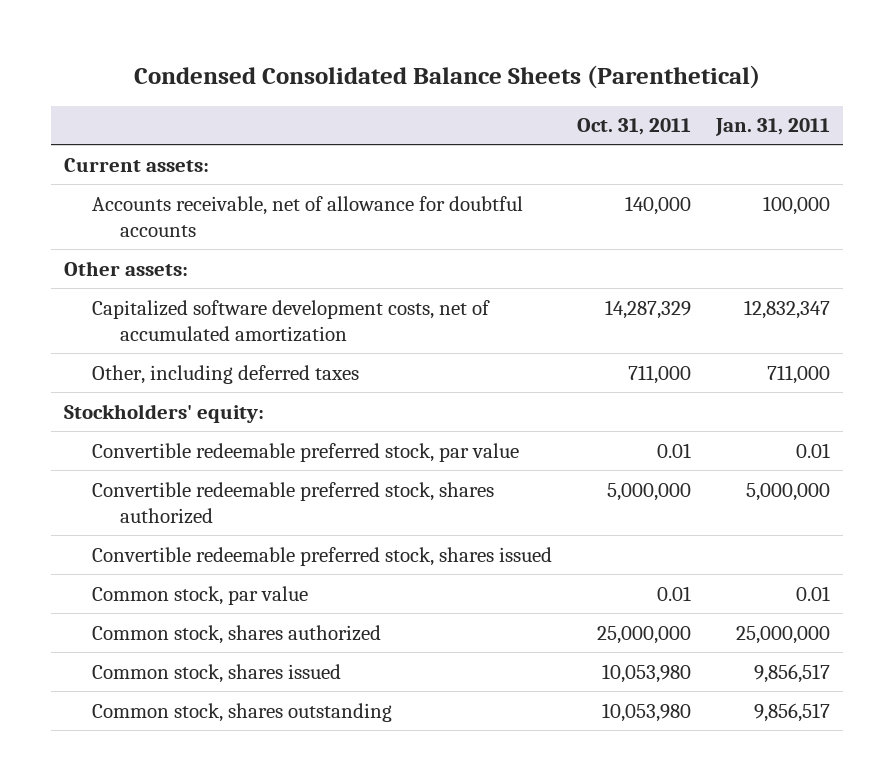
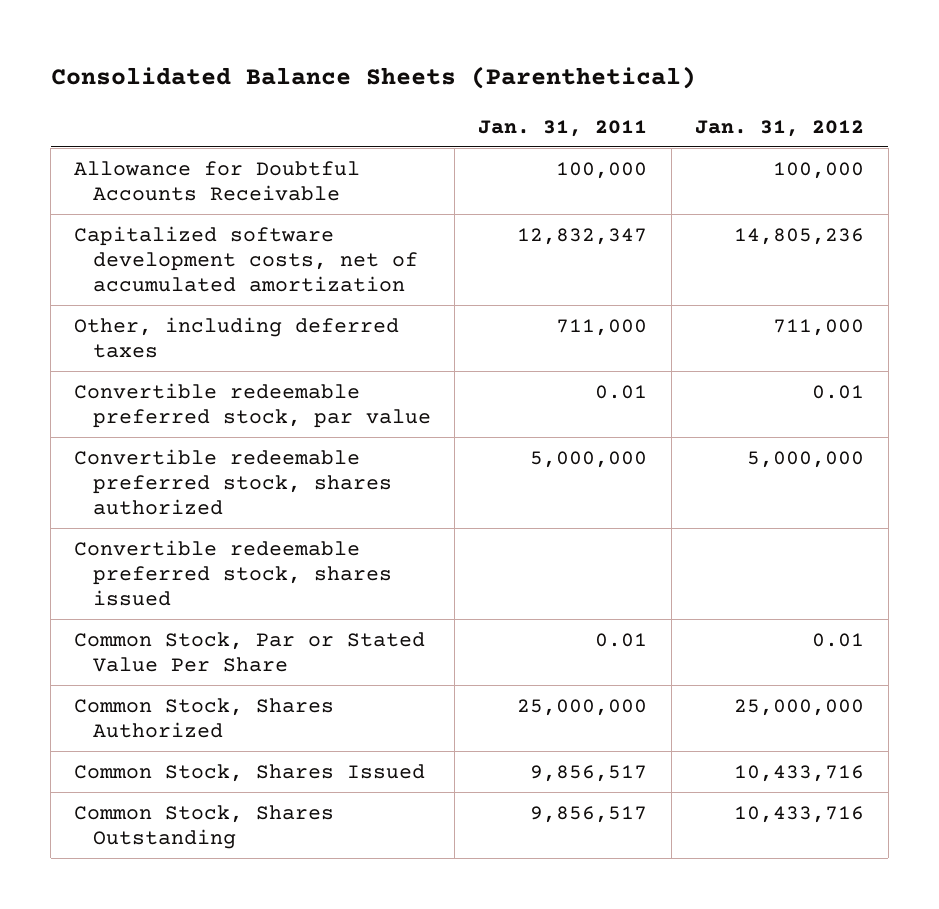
[133,65,760,90] Condensed Consolidated Balance Sheets (Parenthetical) -> [50,66,696,90] Consolidated Balance Sheets (Parenthetical)
[576,118,691,136] Oct. 31, 2011 -> none
none -> [695,119,865,137] Jan. 31, 2012
[63,157,209,172] Current assets: -> none
[63,260,188,276] Other assets: -> none
[91,195,523,237] Accounts receivable, net of allowance for doubtful accounts -> [74,160,361,202] Allowance for Doubtful Accounts Receivable
[63,403,264,423] Stockholders' equity: -> none
[91,585,308,605] Common stock, par value -> [74,631,426,673] Common Stock, Par or Stated Value Per Share
[91,624,381,644] Common stock, shares authorized -> [74,697,335,739] Common Stock, Shares Authorized
[91,663,341,683] Common stock, shares issued -> [74,763,426,782] Common Stock, Shares Issued
[91,702,392,722] Common stock, shares outstanding -> [74,804,335,850] Common Stock, Shares Outstanding

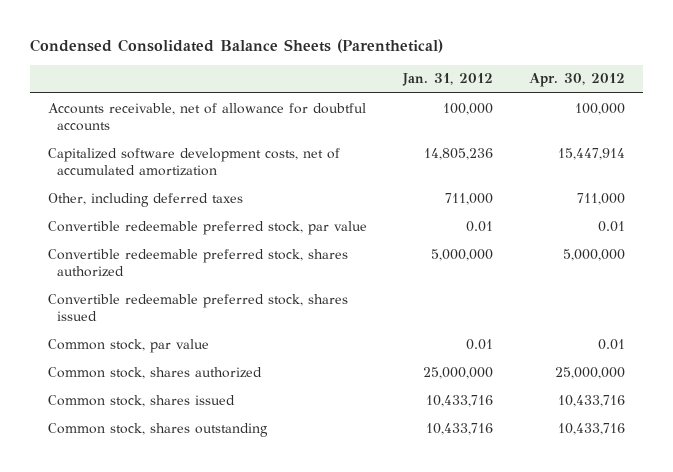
[50,66,696,90] Consolidated Balance Sheets (Parenthetical) -> [29,39,443,54] Condensed Consolidated Balance Sheets (Parenthetical)
[478,119,648,137] Jan. 31, 2011 -> none
none -> [529,73,626,88] Apr. 30, 2012
[74,160,361,202] Allowance for Doubtful Accounts Receivable -> [47,102,366,131] Accounts receivable, net of allowance for doubtful accounts
[74,631,426,673] Common Stock, Par or Stated Value Per Share -> [47,338,209,353] Common stock, par value
[74,697,335,739] Common Stock, Shares Authorized -> [47,366,262,379] Common stock, shares authorized
[74,763,426,782] Common Stock, Shares Issued -> [47,394,235,407] Common stock, shares issued
[74,804,335,850] Common Stock, Shares Outstanding -> [47,422,268,437] Common stock, shares outstanding

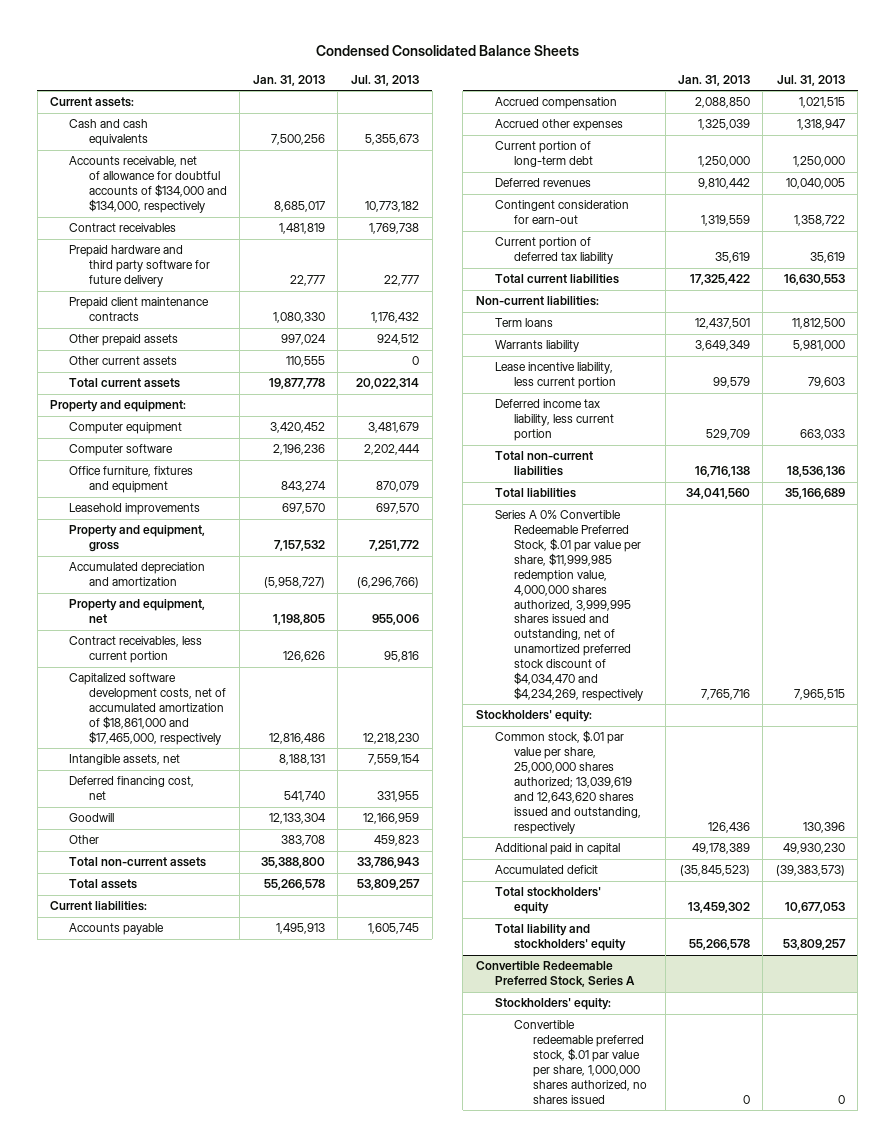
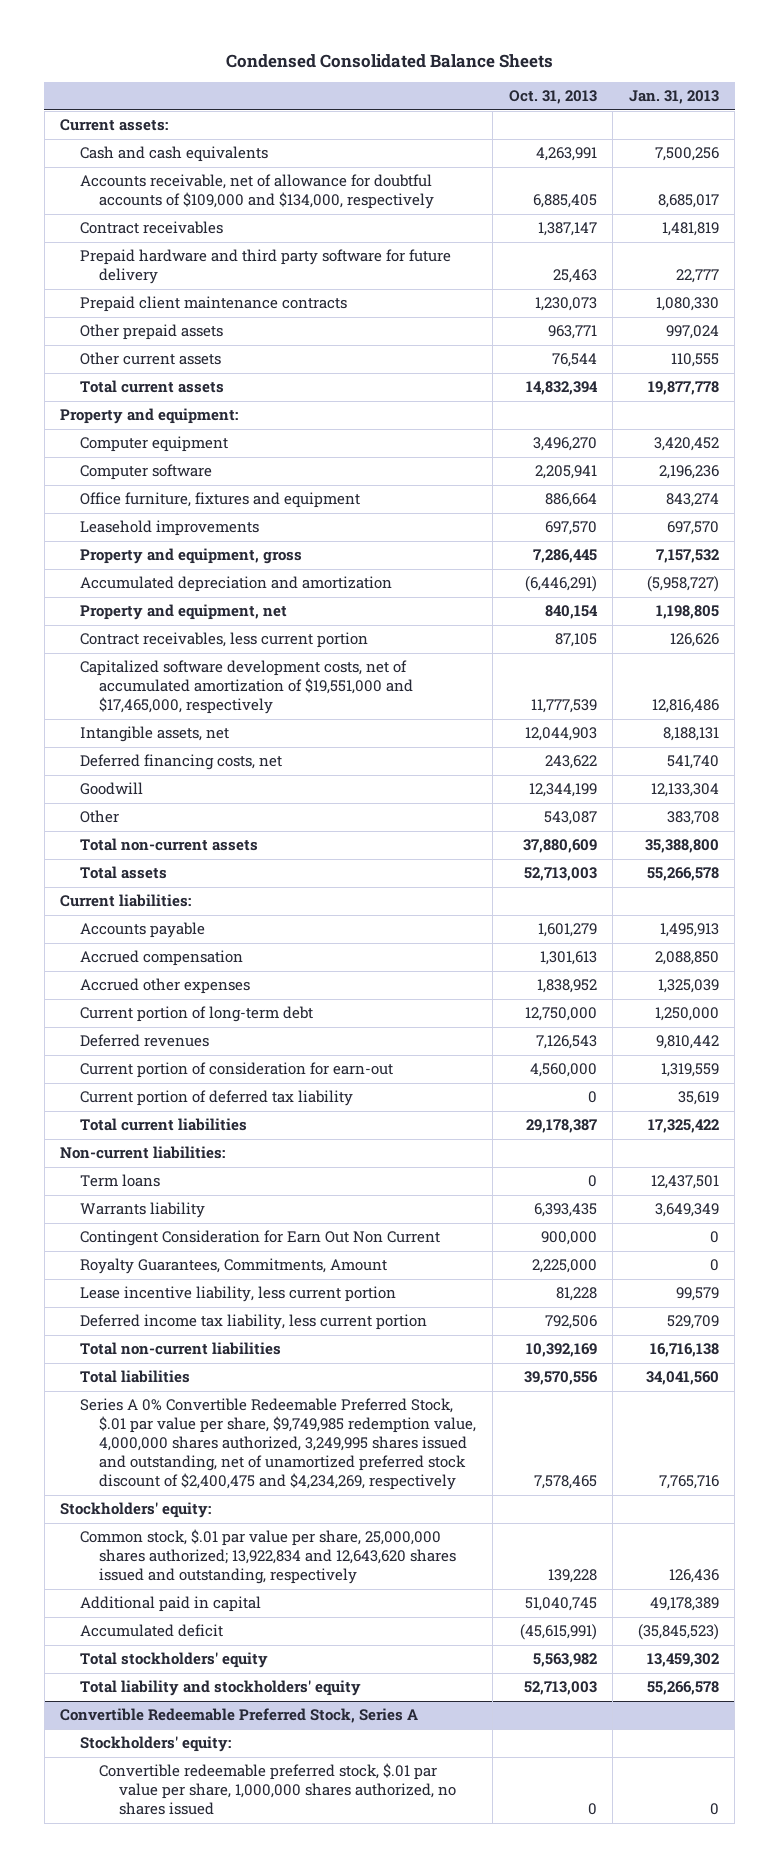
[351,74,420,86] Jul. 31, 2013 -> none
none -> [508,90,597,105] Oct. 31, 2013
[69,156,227,213] Accounts receivable, net of allowance for doubtful accounts of $134,000 and $134,000, respectively -> [79,174,435,210] Accounts receivable, net of allowance for doubtful accounts of $109,000 and $134,000, respectively
[69,673,226,745] Capitalized software development costs, net of accumulated amortization of $18,861,000 and $17,465,000, respectively -> [79,660,414,715] Capitalized software development costs, net of accumulated amortization of $19,551,000 and $17,465,000, respectively
[69,776,195,801] Deferred financing cost, net -> [79,754,282,771] Deferred financing costs, net
[494,200,629,225] Contingent consideration for earn-out -> [79,1062,393,1079] Current portion of consideration for earn-out
none -> [79,1230,440,1247] Contingent Consideration for Earn Out Non Current
none -> [79,1258,387,1275] Royalty Guarantees, Commitments, Amount
[494,510,644,701] Series A 0% Convertible Redeemable Preferred Stock, $.01 par value per share, $11,999,985 redemption value, 4,000,000 shares authorized, 3,999,995 shares issued and outstanding, net of unamortized preferred stock discount of $4,034,470 and $4,234,269, respectively -> [79,1398,477,1491] Series A 0% Convertible Redeemable Preferred Stock, $.01 par value per share, $9,749,985 redemption value, 4,000,000 shares authorized, 3,249,995 shares issued and outstanding, net of unamortized preferred stock discount of $2,400,475 and $4,234,269, respectively
[494,730,642,834] Common stock, $.01 par value per share, 25,000,000 shares authorized; 13,039,619 and 12,643,620 shares issued and outstanding, respectively -> [79,1529,457,1585] Common stock, $.01 par value per share, 25,000,000 shares authorized; 13,922,834 and 12,643,620 shares issued and outstanding, respectively

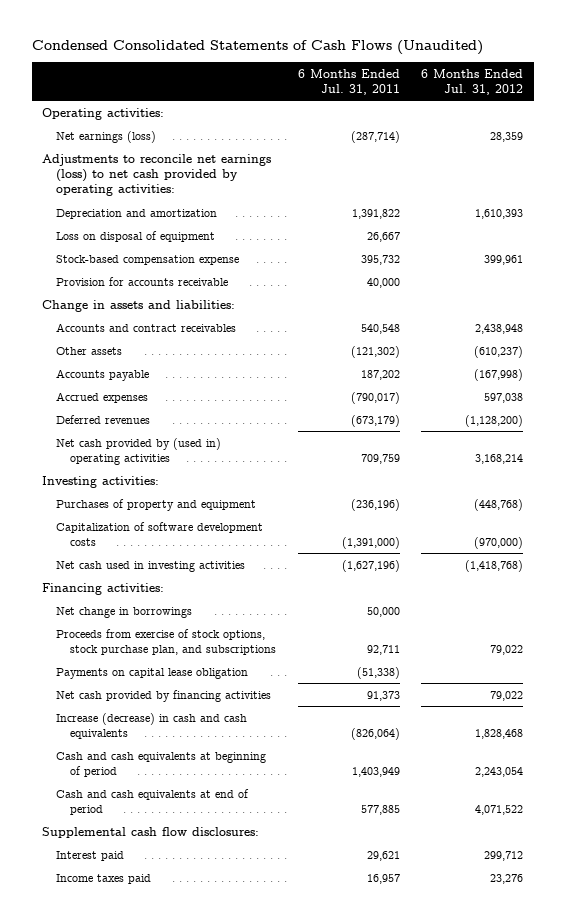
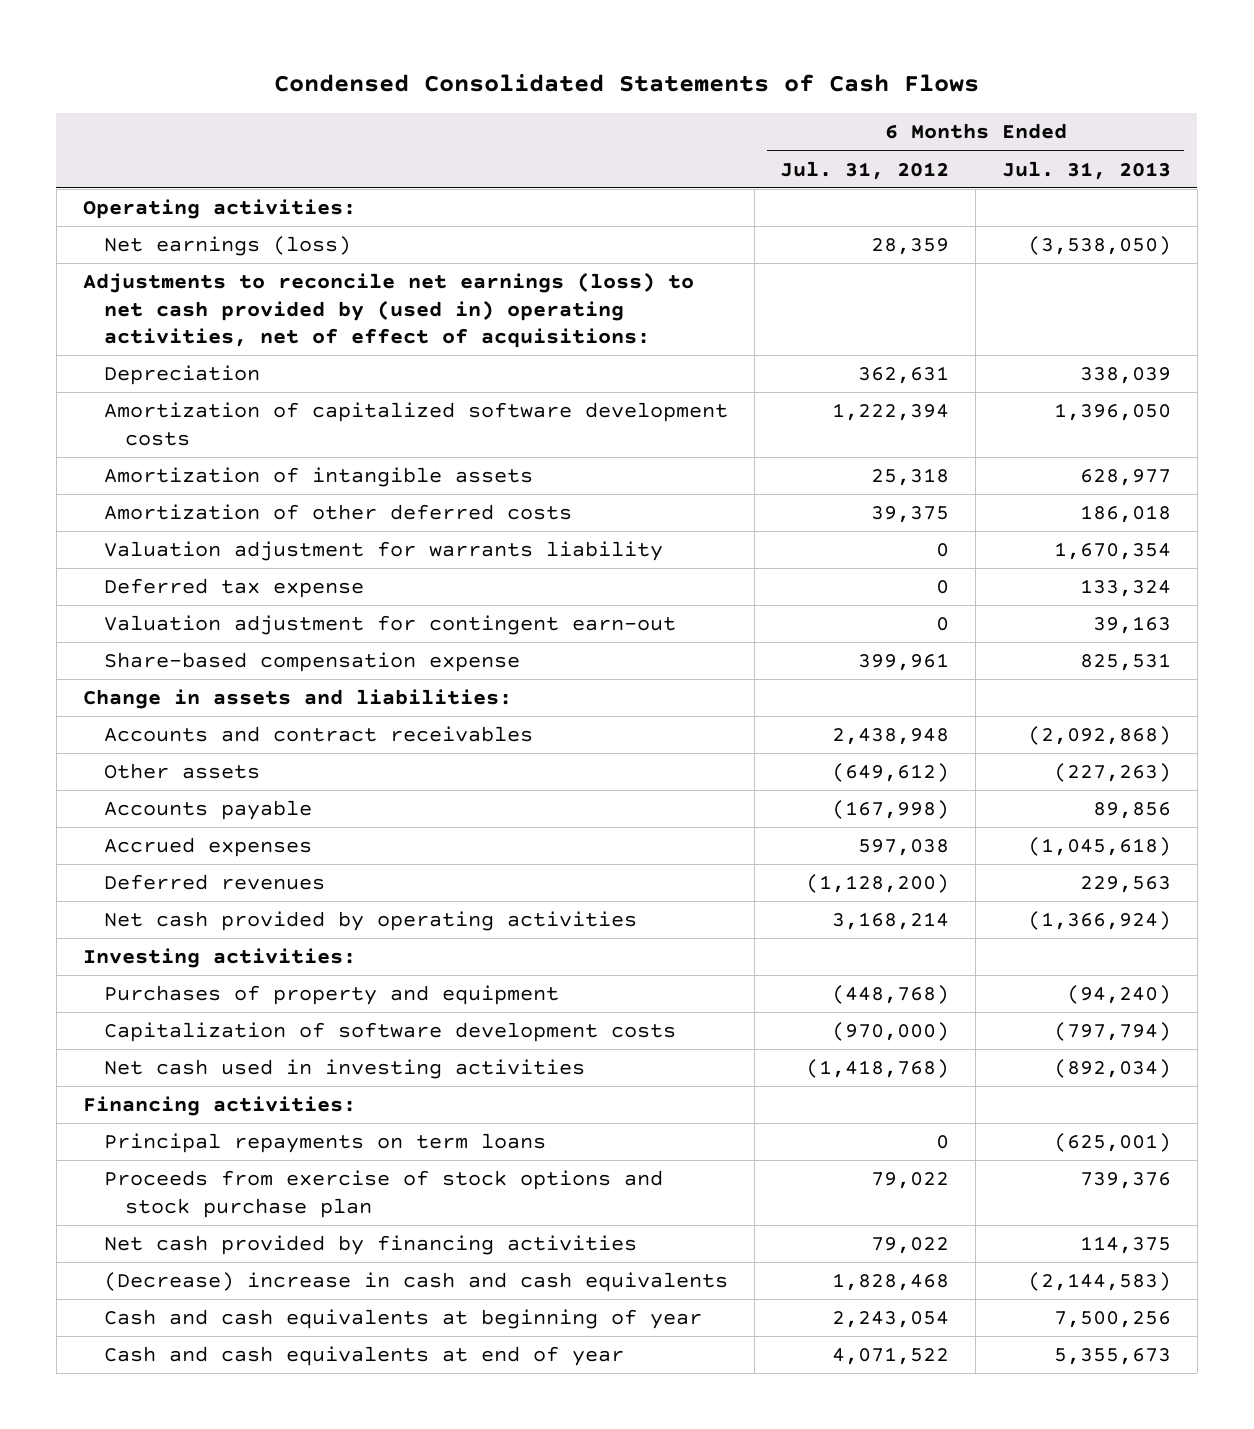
[31,40,483,56] Condensed Consolidated Statements of Cash Flows (Unaudited) -> [273,73,979,92] Condensed Consolidated Statements of Cash Flows
[297,68,400,96] 6 Months Ended Jul. 31, 2011 -> none
none -> [1001,160,1171,180] Jul. 31, 2013
[56,208,218,219] Depreciation and amortization -> none
[56,230,216,242] Loss on disposal of equipment -> none
[56,276,229,286] Provision for accounts receivable -> none
[42,153,272,197] Adjustments to reconcile net earnings (loss) to net cash provided by operating activities: -> [82,272,694,349] Adjustments to reconcile net earnings (loss) to net cash provided by (used in) operating activities, net of effect of acquisitions:
none -> [103,365,260,386] Depreciation
none -> [103,402,728,446] Amortization of capitalized software development costs
none -> [103,467,533,488] Amortization of intangible assets
none -> [103,504,572,521] Amortization of other deferred costs
none -> [103,541,663,562] Valuation adjustment for warrants liability
none -> [103,578,364,599] Deferred tax expense
none -> [103,615,676,636] Valuation adjustment for contingent earn-out
[56,254,240,265] Stock-based compensation expense -> [103,652,520,673] Share-based compensation expense
[474,345,524,358] (610,237) -> [832,763,950,783] (649,612)
[56,437,222,466] Net cash provided by (used in) operating activities -> [103,911,637,932] Net cash provided by operating activities
[56,606,193,618] Net change in borrowings -> none
[56,667,249,679] Payments on capital lease obligation -> none
none -> [103,1133,546,1154] Principal repayments on term loans
[56,628,277,656] Proceeds from exercise of stock options, stock purchase plan, and subscriptions -> [103,1170,663,1218] Proceeds from exercise of stock options and stock purchase plan
[42,826,260,838] Supplemental cash flow disclosures: -> none
[56,850,125,861] Interest paid -> none
[56,873,152,884] Income taxes paid -> none
[56,712,248,740] Increase (decrease) in cash and cash equivalents -> [103,1272,728,1293] (Decrease) increase in cash and cash equivalents
[56,751,267,778] Cash and cash equivalents at beginning of period -> [103,1309,702,1330] Cash and cash equivalents at beginning of year
[56,788,250,816] Cash and cash equivalents at end of period -> [103,1346,624,1367] Cash and cash equivalents at end of year

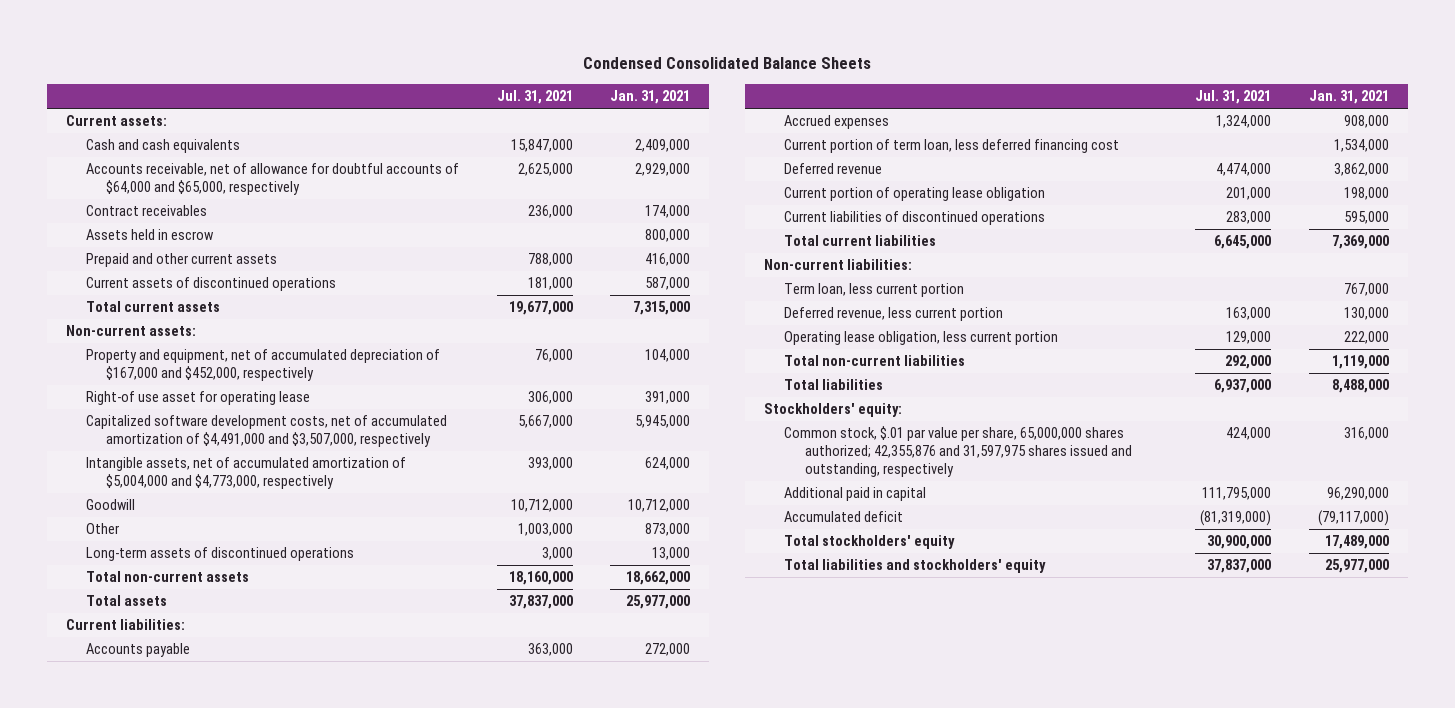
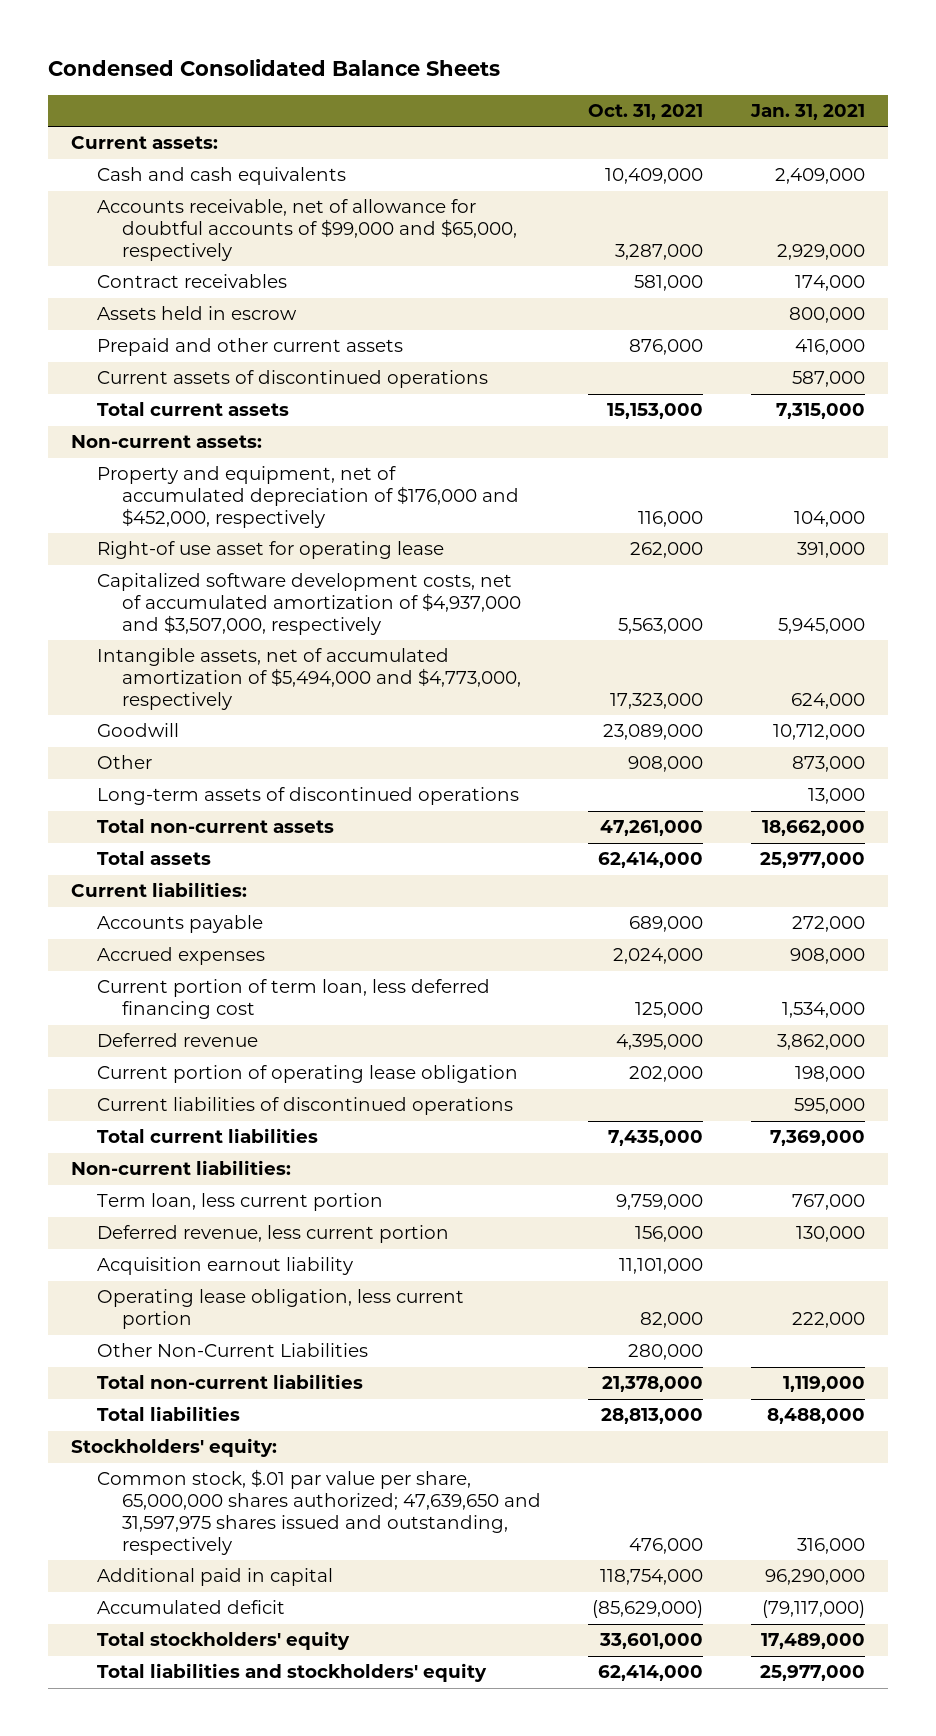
[496,89,573,104] Jul. 31, 2021 -> none
none -> [588,104,704,121] Oct. 31, 2021
[85,163,459,196] Accounts receivable, net of allowance for doubtful accounts of $64,000 and $65,000, respectively -> [96,199,517,261] Accounts receivable, net of allowance for doubtful accounts of $99,000 and $65,000, respectively
[85,349,440,382] Property and equipment, net of accumulated depreciation of $167,000 and $452,000, respectively -> [96,466,519,528] Property and equipment, net of accumulated depreciation of $176,000 and $452,000, respectively
[85,415,447,448] Capitalized software development costs, net of accumulated amortization of $4,491,000 and $3,507,000, respectively -> [96,573,521,635] Capitalized software development costs, net of accumulated amortization of $4,937,000 and $3,507,000, respectively
[85,457,406,490] Intangible assets, net of accumulated amortization of $5,004,000 and $4,773,000, respectively -> [96,648,521,710] Intangible assets, net of accumulated amortization of $5,494,000 and $4,773,000, respectively
none -> [96,1257,353,1276] Acquisition earnout liability
none -> [96,1343,368,1358] Other Non-Current Liabilities
[784,426,1132,478] Common stock, $.01 par value per share, 65,000,000 shares authorized; 42,355,876 and 31,597,975 shares issued and outstanding, respectively -> [96,1469,541,1555] Common stock, $.01 par value per share, 65,000,000 shares authorized; 47,639,650 and 31,597,975 shares issued and outstanding, respectively

